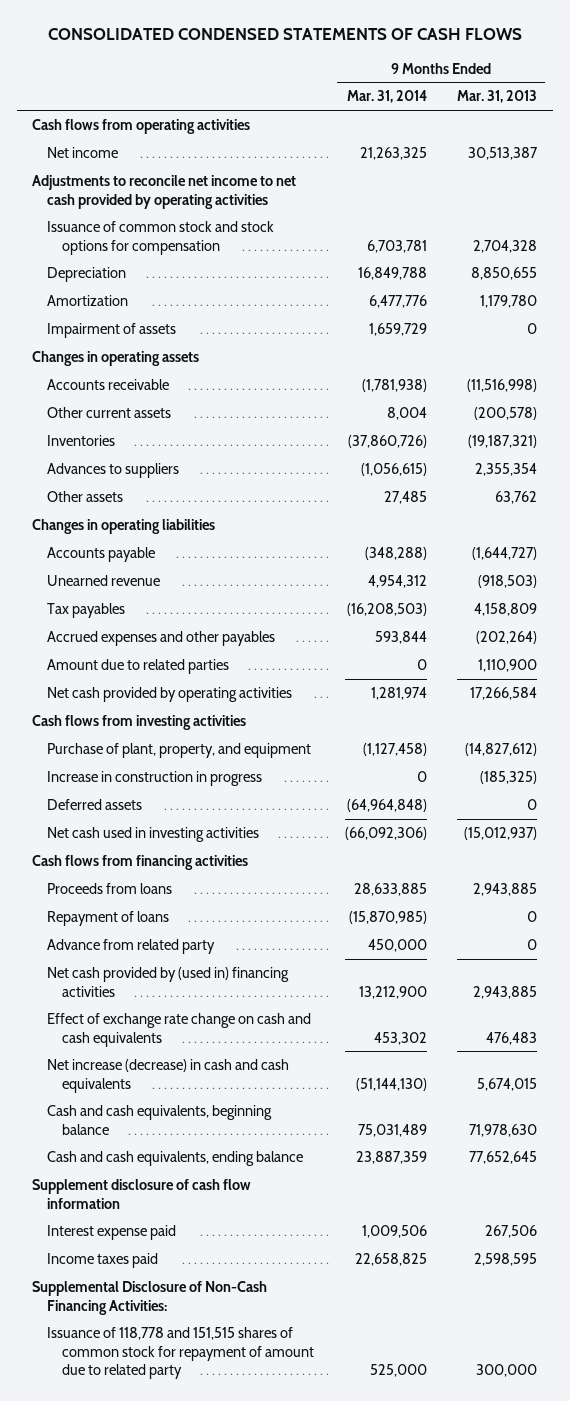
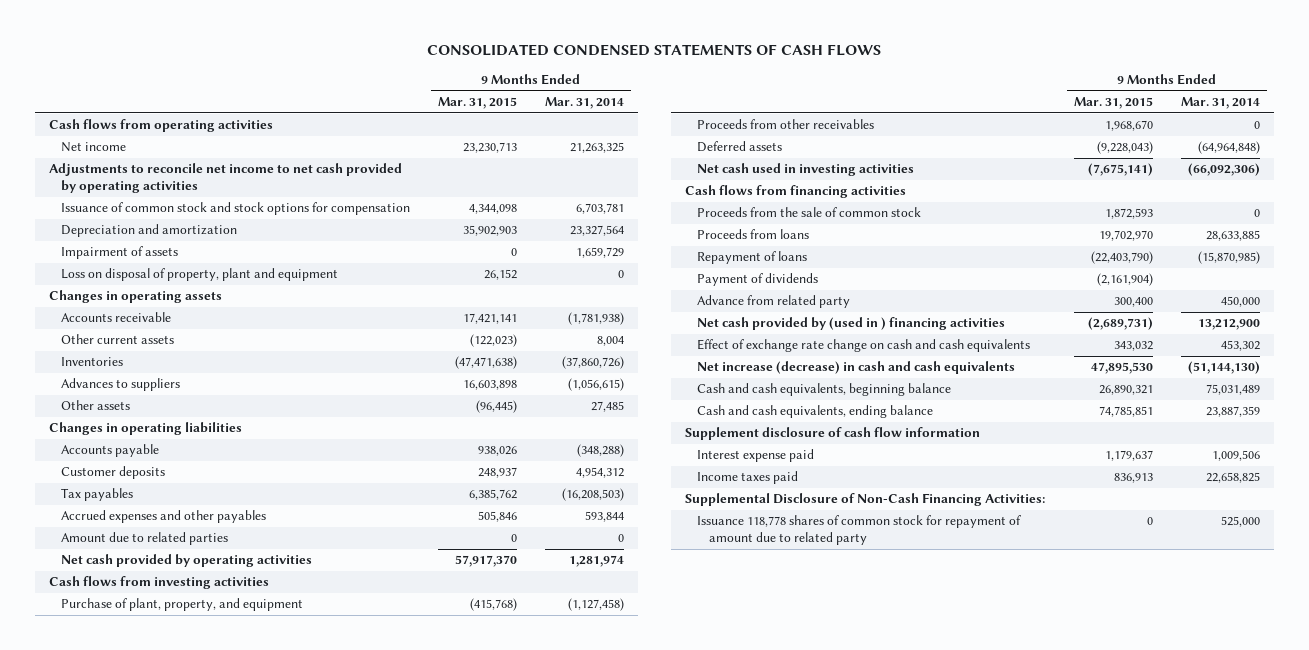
[457,90,538,104] Mar. 31, 2013 -> none
none -> [437,97,517,110] Mar. 31, 2015
[47,267,127,283] Depreciation -> none
[47,295,129,307] Amortization -> none
none -> [60,224,237,238] Depreciation and amortization
none -> [60,268,338,282] Loss on disposal of property, plant and equipment
[47,575,161,587] Unearned revenue -> [60,466,165,480] Customer deposits
[47,771,263,787] Increase in construction in progress -> none
none -> [697,119,875,130] Proceeds from other receivables
none -> [697,207,922,218] Proceeds from the sale of common stock
none -> [697,273,819,287] Payment of dividends
[47,967,290,997] Net cash provided by (used in) financing activities -> [697,317,1006,331] Net cash provided by (used in ) financing activities
[47,1327,315,1380] Issuance of 118,778 and 151,515 shares of common stock for repayment of amount due to related party -> [697,515,1022,546] Issuance 118,778 shares of common stock for repayment of amount due to related party

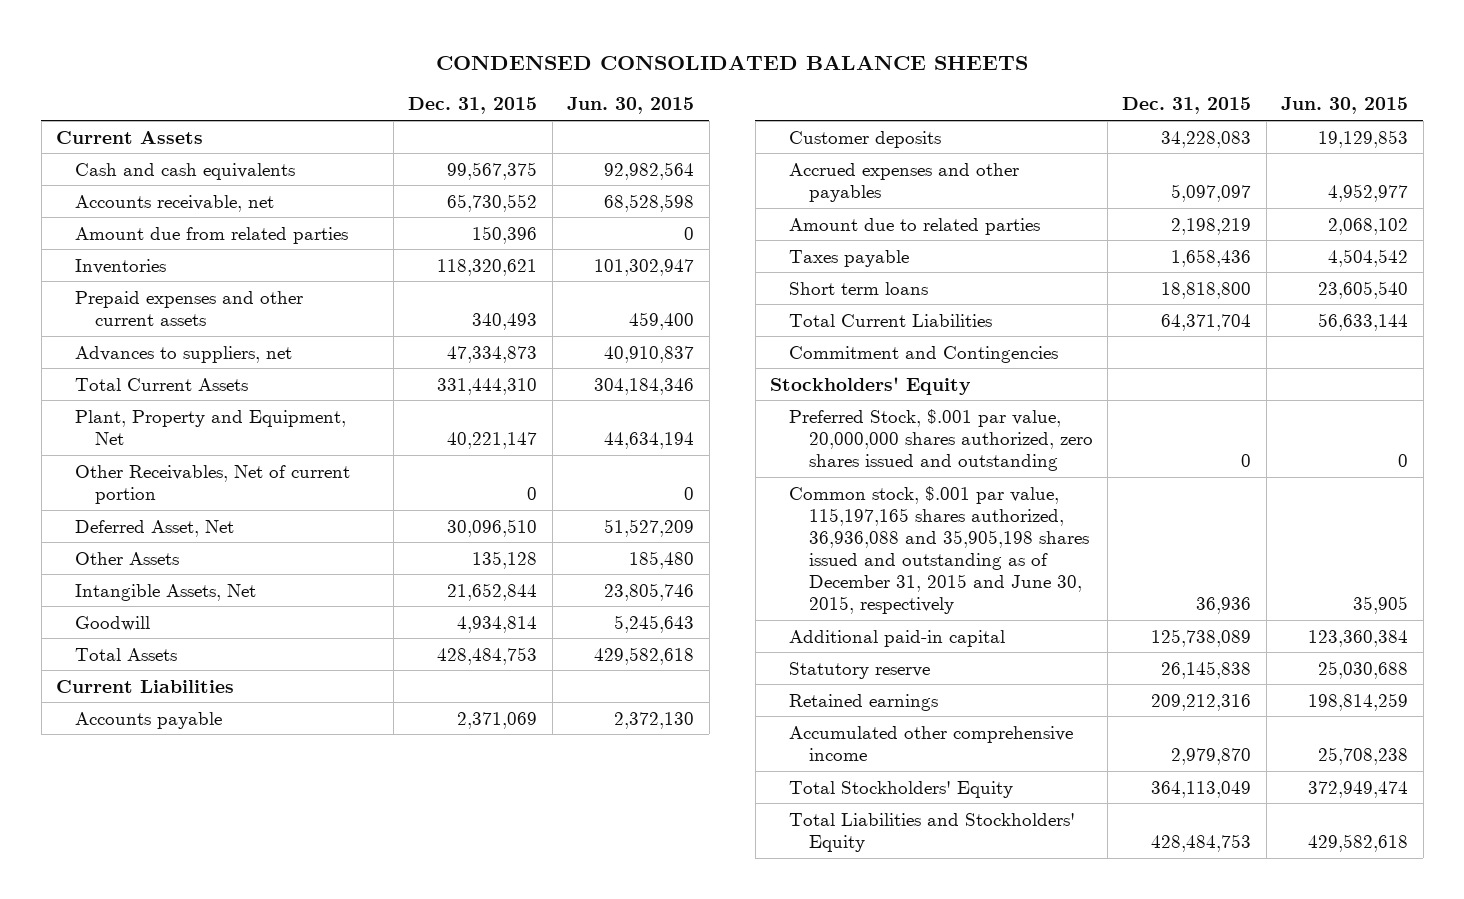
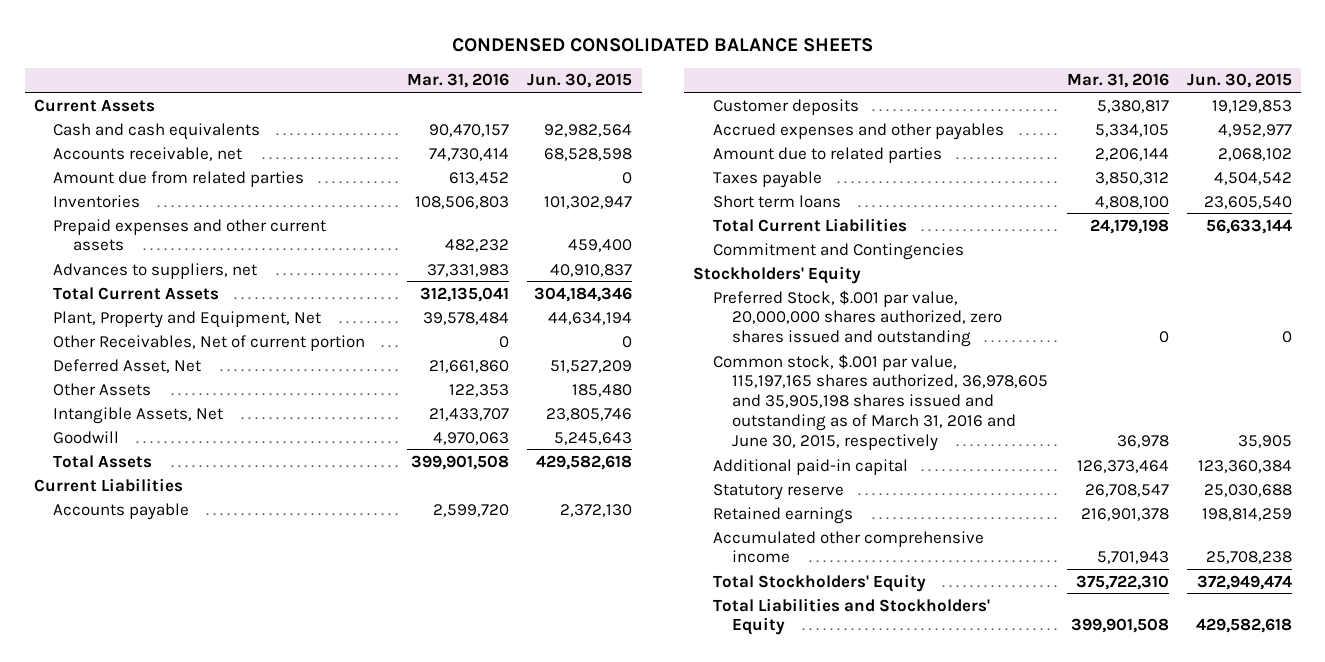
[408,97,538,115] Dec. 31, 2015 -> none
none -> [407,73,510,89] Mar. 31, 2016
[789,485,1089,615] Common stock, $.001 par value, 115,197,165 shares authorized, 36,936,088 and 35,905,198 shares issued and outstanding as of December 31, 2015 and June 30, 2015, respectively -> [712,353,1049,451] Common stock, $.001 par value, 115,197,165 shares authorized, 36,978,605 and 35,905,198 shares issued and outstanding as of March 31, 2016 and June 30, 2015, respectively

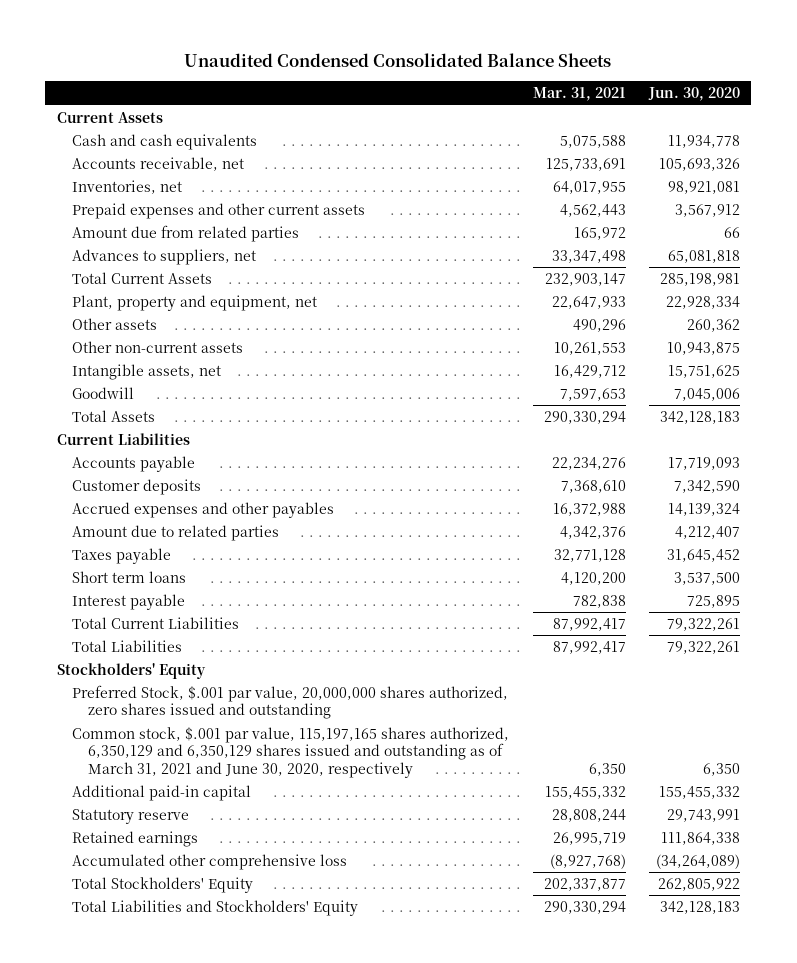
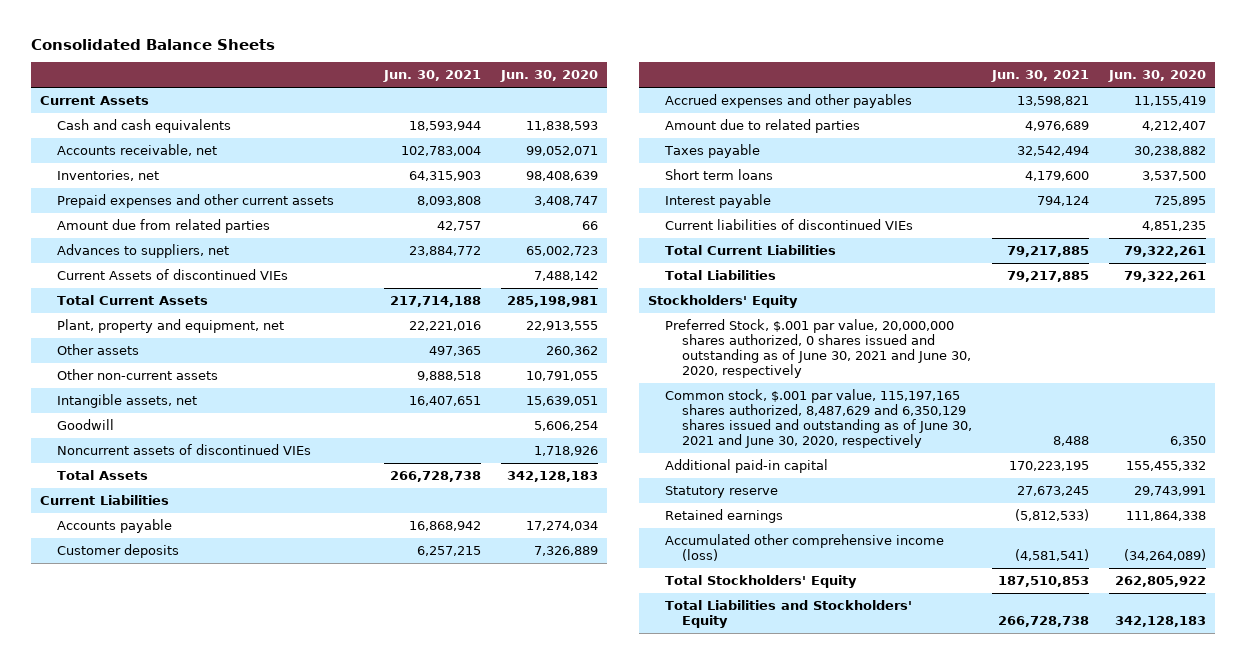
[184,53,612,68] Unaudited Condensed Consolidated Balance Sheets -> [30,38,275,50] Consolidated Balance Sheets
[532,87,626,102] Mar. 31, 2021 -> none
none -> [383,70,482,83] Jun. 30, 2021
[667,134,740,148] 11,934,778 -> [525,120,598,131] 11,838,593
[658,157,740,171] 105,693,326 -> [525,145,598,156] 99,052,071
[667,180,740,194] 98,921,081 -> [525,170,598,181] 98,408,639
[674,203,740,217] 3,567,912 -> [533,195,598,206] 3,408,747
[667,249,740,263] 65,081,818 -> [525,245,598,256] 65,002,723
none -> [57,268,289,280] Current Assets of discontinued VIEs
[665,295,740,309] 22,928,334 -> [525,320,598,331] 22,913,555
[666,341,740,355] 10,943,875 -> [525,370,598,381] 10,791,055
[667,364,740,378] 15,751,625 -> [525,395,598,406] 15,639,051
[673,387,740,401] 7,045,006 -> [533,420,598,431] 5,606,254
none -> [57,443,312,455] Noncurrent assets of discontinued VIEs
[667,456,740,470] 17,719,093 -> [525,520,598,531] 17,274,034
[673,479,740,493] 7,342,590 -> [533,545,598,556] 7,326,889
[667,502,740,516] 14,139,324 -> [1133,95,1206,106] 11,155,419
[666,548,740,562] 31,645,452 -> [1133,145,1206,156] 30,238,882
none -> [665,218,914,230] Current liabilities of discontinued VIEs
[72,684,509,720] Preferred Stock, $.001 par value, 20,000,000 shares authorized, zero shares issued and outstanding -> [665,318,972,378] Preferred Stock, $.001 par value, 20,000,000 shares authorized, 0 shares issued and outstanding as of June 30, 2021 and June 30, 2020, respectively
[72,726,510,778] Common stock, $.001 par value, 115,197,165 shares authorized, 6,350,129 and 6,350,129 shares issued and outstanding as of March 31, 2021 and June 30, 2020, respectively -> [665,388,973,448] Common stock, $.001 par value, 115,197,165 shares authorized, 8,487,629 and 6,350,129 shares issued and outstanding as of June 30, 2021 and June 30, 2020, respectively
[72,853,348,870] Accumulated other comprehensive loss -> [665,533,945,561] Accumulated other comprehensive income (loss)

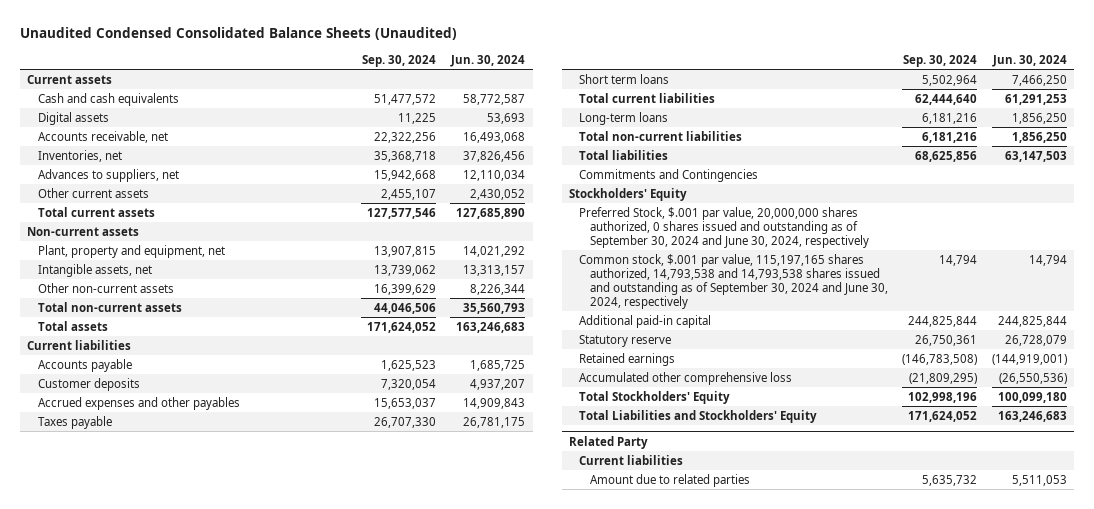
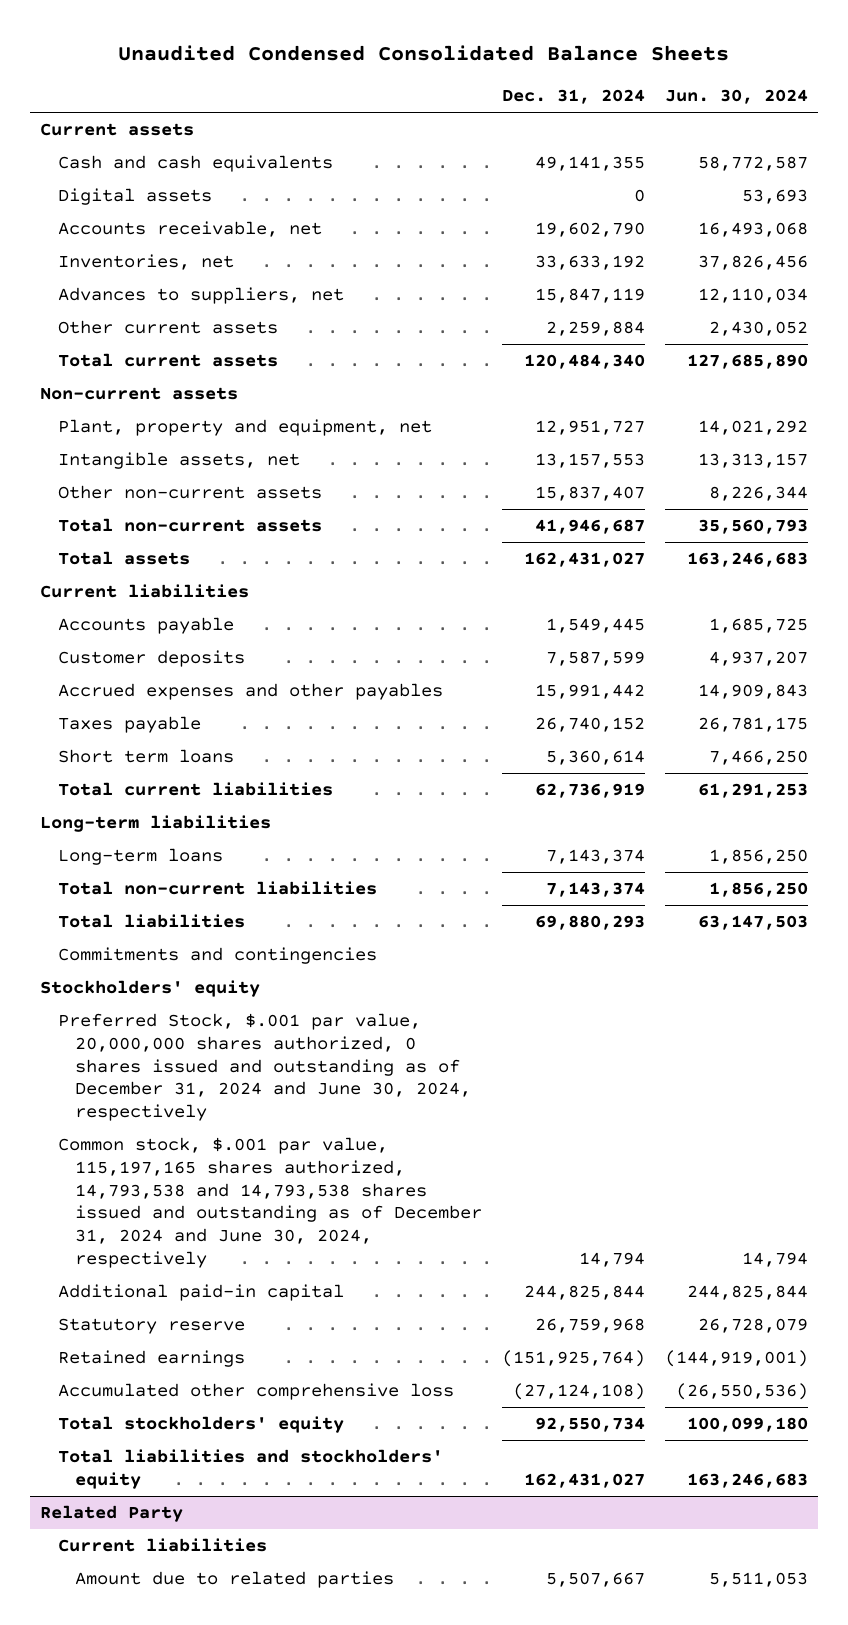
[20,27,458,41] Unaudited Condensed Consolidated Balance Sheets (Unaudited) -> [118,45,730,62] Unaudited Condensed Consolidated Balance Sheets
[361,54,436,67] Sep. 30, 2024 -> none
none -> [502,89,646,105] Dec. 31, 2024
none -> [40,815,272,833] Long-term liabilities
[579,168,759,182] Commitments and Contingencies -> [57,947,377,965] Commitments and contingencies
[568,187,687,201] Stockholders' Equity -> [40,980,261,998] Stockholders' equity
[579,206,869,248] Preferred Stock, $.001 par value, 20,000,000 shares authorized, 0 shares issued and outstanding as of September 30, 2024 and June 30, 2024, respectively -> [57,1013,472,1122] Preferred Stock, $.001 par value, 20,000,000 shares authorized, 0 shares issued and outstanding as of December 31, 2024 and June 30, 2024, respectively
[579,253,888,309] Common stock, $.001 par value, 115,197,165 shares authorized, 14,793,538 and 14,793,538 shares issued and outstanding as of September 30, 2024 and June 30, 2024, respectively -> [57,1137,483,1268] Common stock, $.001 par value, 115,197,165 shares authorized, 14,793,538 and 14,793,538 shares issued and outstanding as of December 31, 2024 and June 30, 2024, respectively
[579,390,731,404] Total Stockholders' Equity -> [57,1416,344,1434] Total stockholders' equity
[579,409,818,423] Total Liabilities and Stockholders' Equity -> [57,1449,443,1489] Total liabilities and stockholders' equity

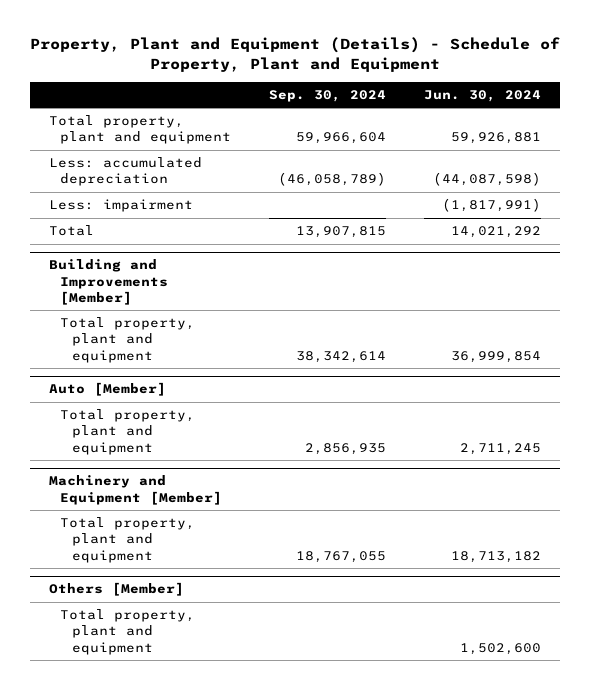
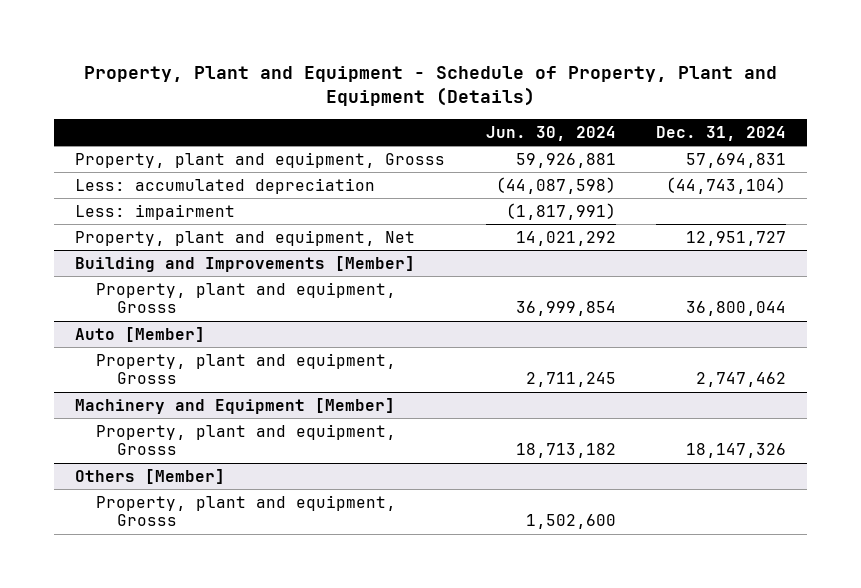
[29,37,560,73] Property, Plant and Equipment (Details) - Schedule of Property, Plant and Equipment -> [83,65,777,107] Property, Plant and Equipment - Schedule of Property, Plant and Equipment (Details)
[269,90,387,103] Sep. 30, 2024 -> none
none -> [656,125,787,141] Dec. 31, 2024
[48,115,232,145] Total property, plant and equipment -> [74,151,445,168] Property, plant and equipment, Grosss
[48,225,94,237] Total -> [74,229,415,246] Property, plant and equipment, Net
[60,317,196,363] Total property, plant and equipment -> [95,281,396,314] Property, plant and equipment, Grosss
[60,409,196,455] Total property, plant and equipment -> [95,352,396,385] Property, plant and equipment, Grosss
[60,517,196,563] Total property, plant and equipment -> [95,423,396,456] Property, plant and equipment, Grosss
[60,609,196,655] Total property, plant and equipment -> [95,494,396,527] Property, plant and equipment, Grosss

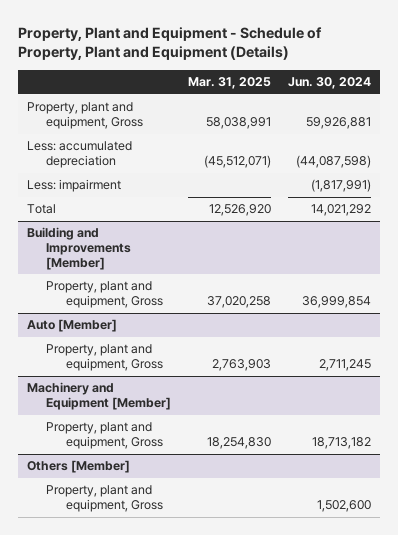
[656,125,787,141] Dec. 31, 2024 -> none
none -> [188,77,272,90] Mar. 31, 2025
[74,151,445,168] Property, plant and equipment, Grosss -> [26,102,144,130] Property, plant and equipment, Gross
[74,229,415,246] Property, plant and equipment, Net -> [26,204,56,215] Total
[95,281,396,314] Property, plant and equipment, Grosss -> [46,281,163,309] Property, plant and equipment, Gross
[95,352,396,385] Property, plant and equipment, Grosss -> [46,344,163,372] Property, plant and equipment, Gross
[95,423,396,456] Property, plant and equipment, Grosss -> [46,422,163,450] Property, plant and equipment, Gross
[95,494,396,527] Property, plant and equipment, Grosss -> [46,485,163,513] Property, plant and equipment, Gross

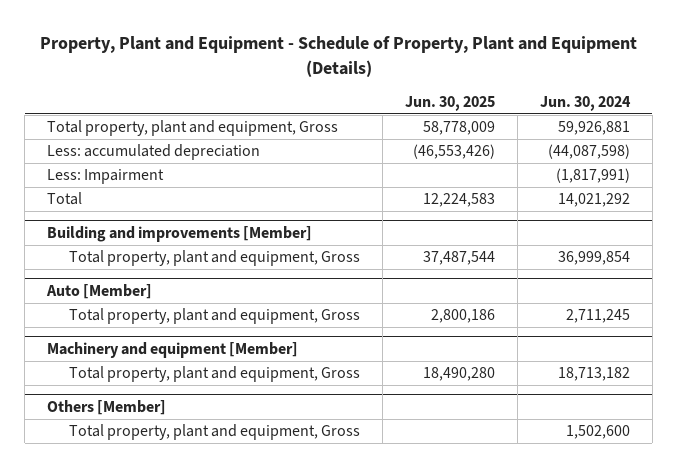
[188,77,272,90] Mar. 31, 2025 -> none
none -> [404,96,495,112] Jun. 30, 2025
[26,102,144,130] Property, plant and equipment, Gross -> [47,120,339,137] Total property, plant and equipment, Gross
[26,179,121,193] Less: impairment -> [47,169,165,185] Less: Impairment
[26,227,132,271] Building and Improvements [Member] -> [47,225,313,242] Building and improvements [Member]
[46,281,163,309] Property, plant and equipment, Gross -> [68,250,360,267] Total property, plant and equipment, Gross
[46,344,163,372] Property, plant and equipment, Gross -> [68,308,360,325] Total property, plant and equipment, Gross
[26,382,172,411] Machinery and Equipment [Member] -> [47,341,299,358] Machinery and equipment [Member]
[46,422,163,450] Property, plant and equipment, Gross -> [68,366,360,383] Total property, plant and equipment, Gross
[46,485,163,513] Property, plant and equipment, Gross -> [68,424,360,441] Total property, plant and equipment, Gross

